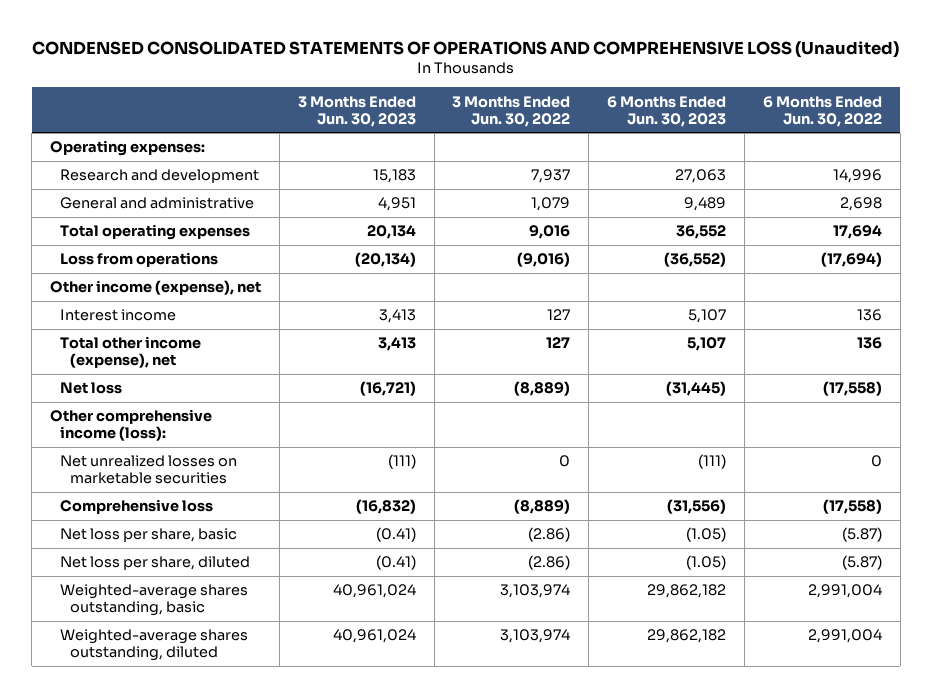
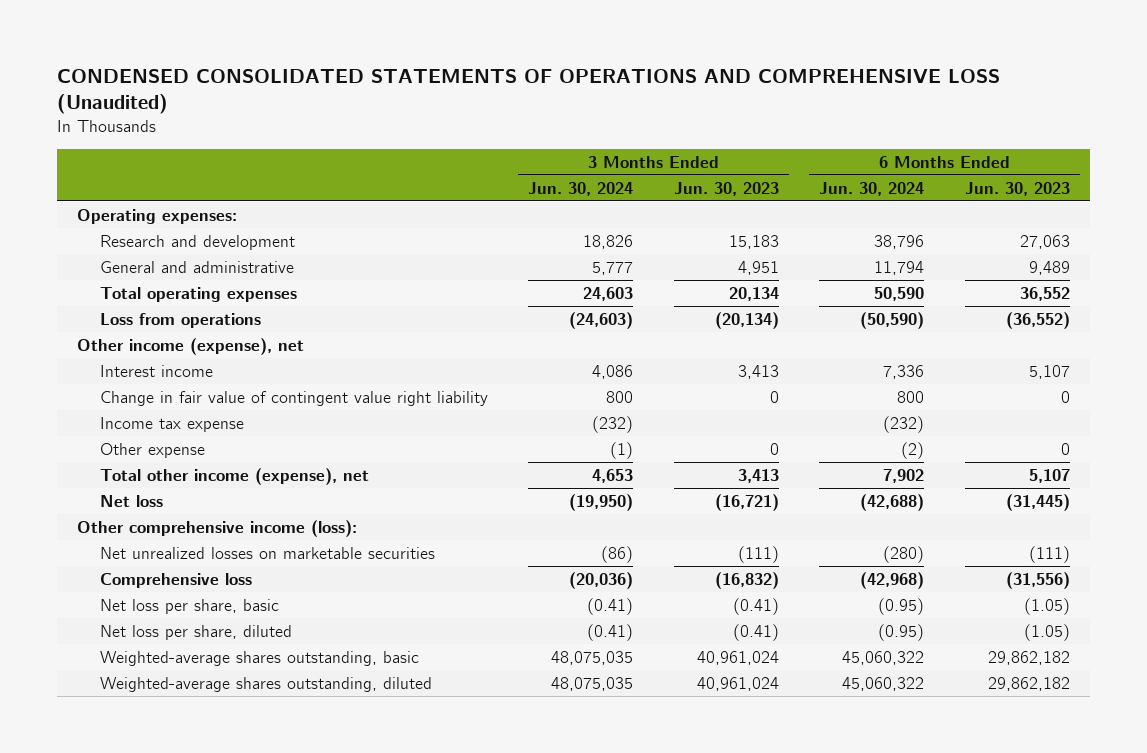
[452,95,571,127] 3 Months Ended Jun. 30, 2022 -> none
[762,95,882,127] 6 Months Ended Jun. 30, 2022 -> none
none -> [528,181,634,196] Jun. 30, 2024
none -> [819,181,925,196] Jun. 30, 2024
none -> [99,390,488,406] Change in fair value of contingent value right liability
none -> [99,416,244,432] Income tax expense
none -> [99,442,205,458] Other expense

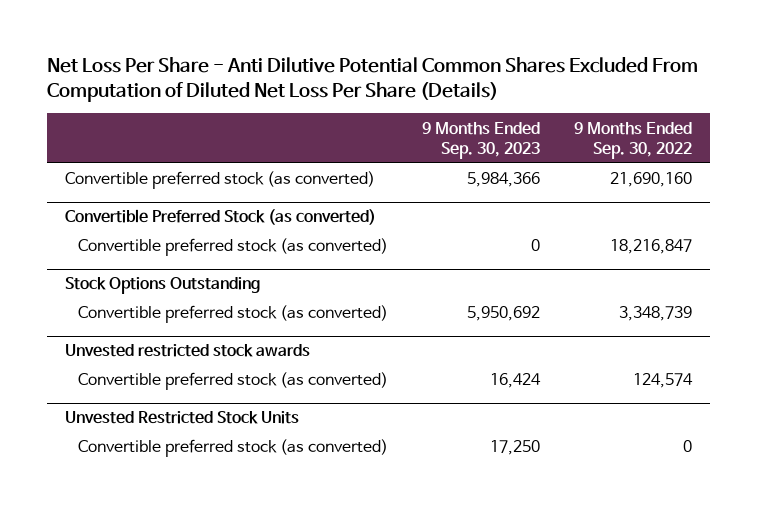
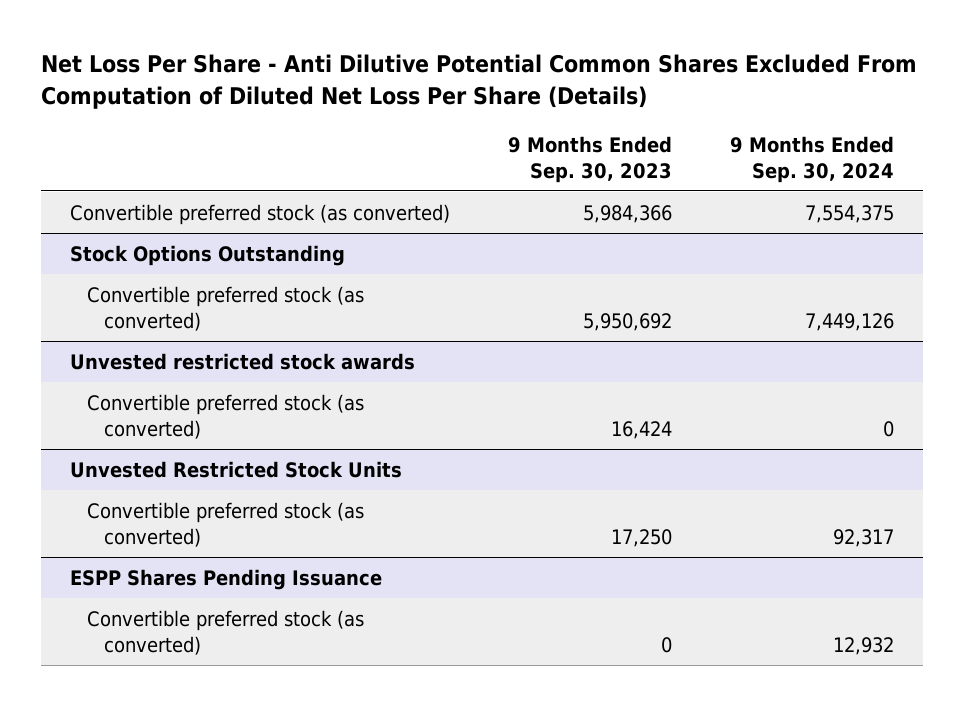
[574,121,693,160] 9 Months Ended Sep. 30, 2022 -> none
none -> [730,135,895,183] 9 Months Ended Sep. 30, 2024
[64,209,376,226] Convertible Preferred Stock (as converted) -> none
[77,238,388,257] Convertible preferred stock (as converted) -> none
none -> [70,568,383,590] ESPP Shares Pending Issuance
none -> [86,609,364,655] Convertible preferred stock (as converted)

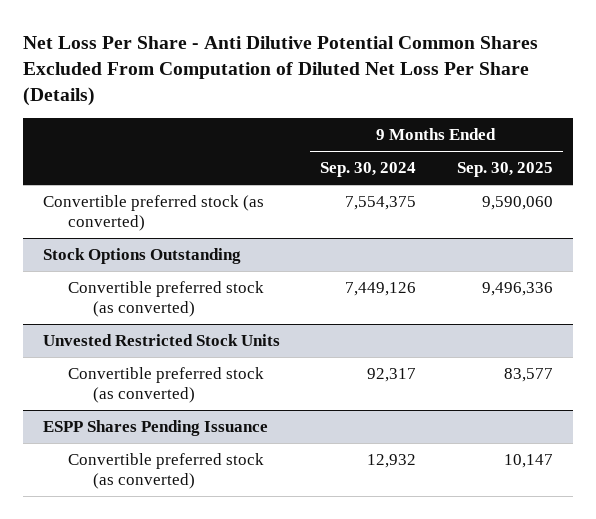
[508,135,673,183] 9 Months Ended Sep. 30, 2023 -> none
none -> [456,162,553,178] Sep. 30, 2025
[70,352,416,370] Unvested restricted stock awards -> none
[86,393,364,439] Convertible preferred stock (as converted) -> none

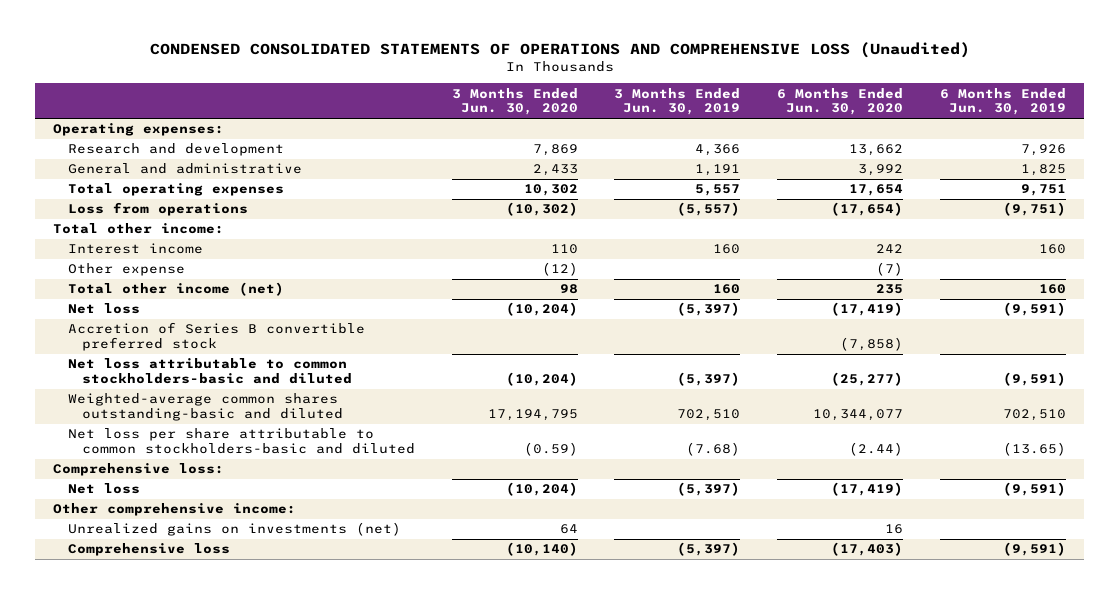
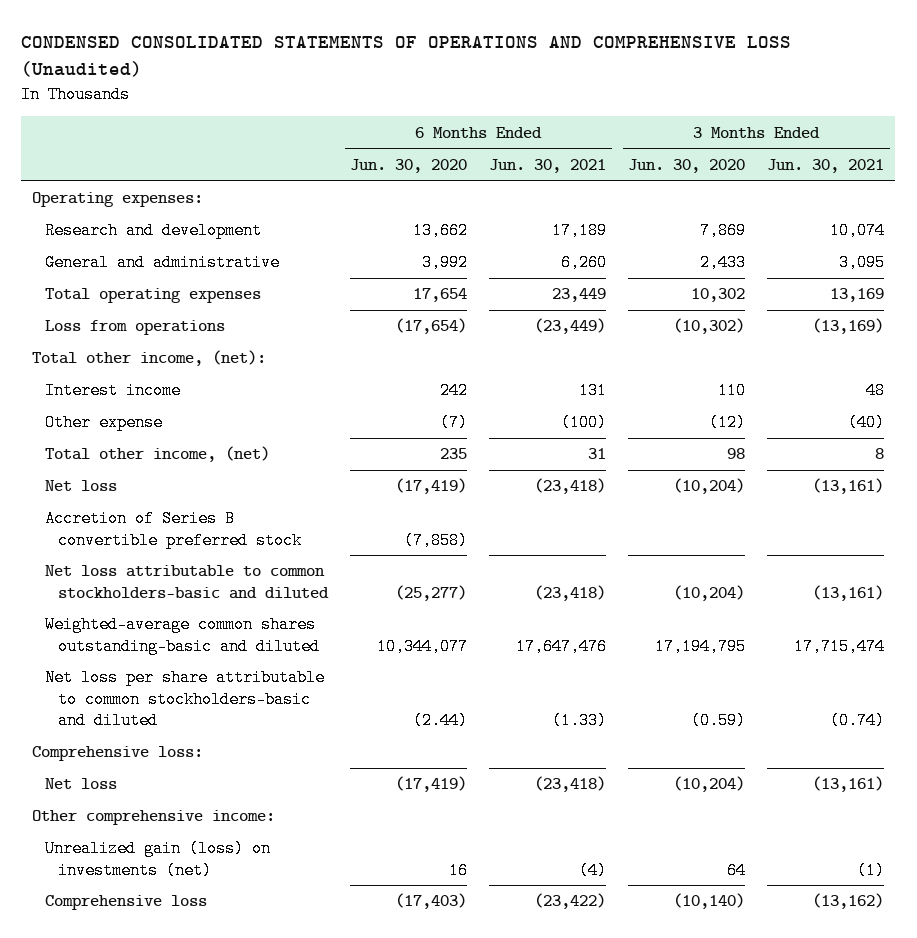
[614,87,741,116] 3 Months Ended Jun. 30, 2019 -> none
[939,87,1066,116] 6 Months Ended Jun. 30, 2019 -> none
none -> [489,158,607,173] Jun. 30, 2021
none -> [767,158,885,173] Jun. 30, 2021
[53,223,225,235] Total other income: -> [32,350,267,367] Total other income, (net):
[67,282,284,297] Total other income (net) -> [45,446,271,463] Total other income, (net)
[67,522,401,537] Unrealized gains on investments (net) -> [45,840,272,879] Unrealized gain (loss) on investments (net)

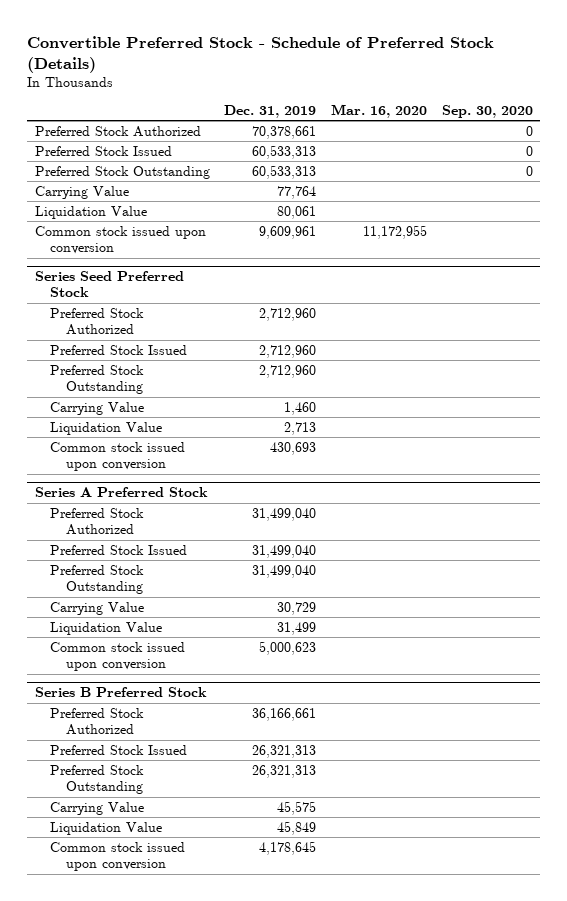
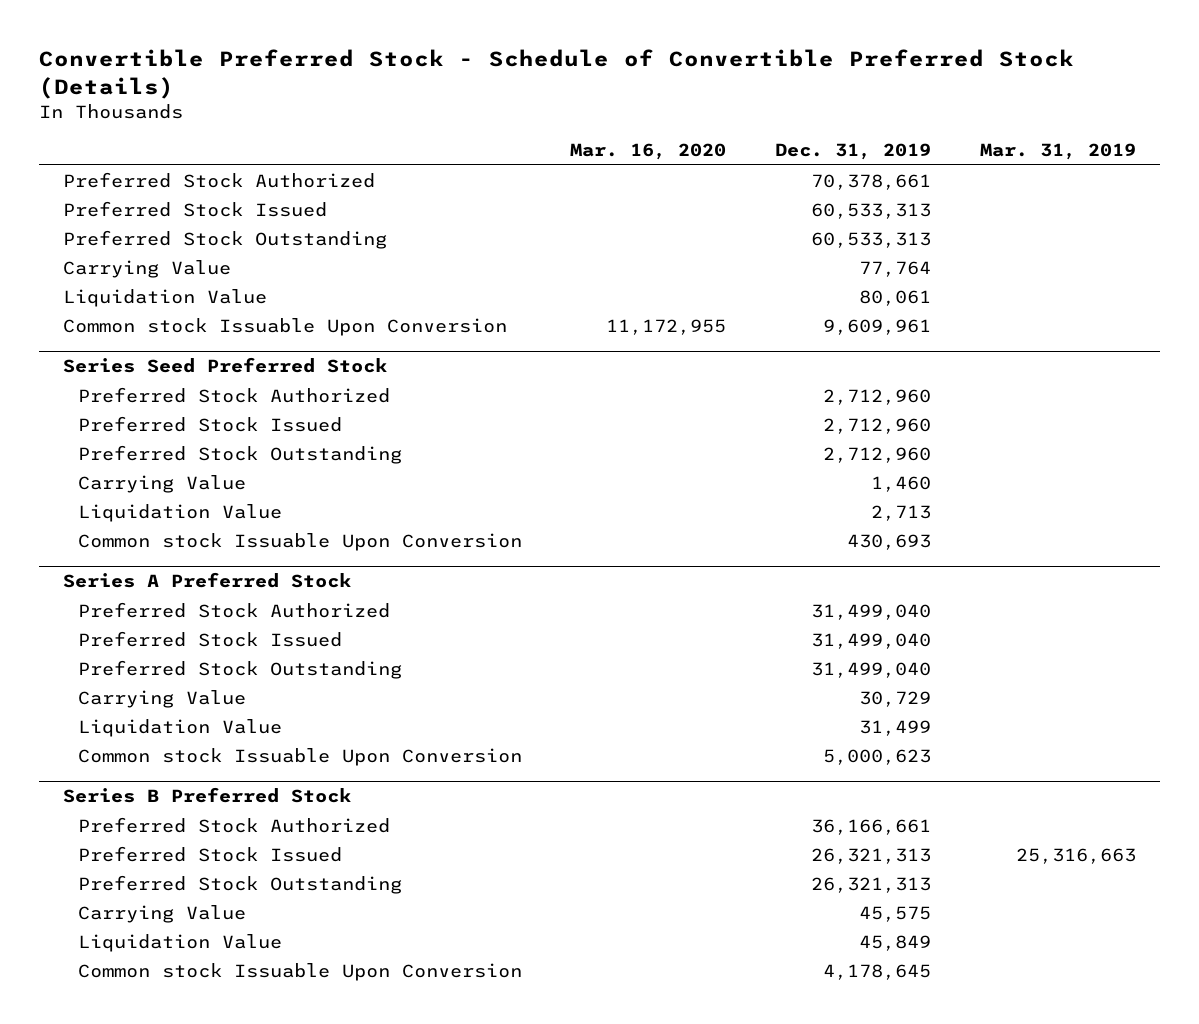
[27,35,495,73] Convertible Preferred Stock - Schedule of Preferred Stock (Details) -> [38,49,1074,99] Convertible Preferred Stock - Schedule of Convertible Preferred Stock (Details)
[441,104,533,118] Sep. 30, 2020 -> none
none -> [979,143,1136,161] Mar. 31, 2019
[34,225,206,255] Common stock issued upon conversion -> [63,317,508,336] Common stock Issuable Upon Conversion
[50,441,186,472] Common stock issued upon conversion -> [77,532,522,551] Common stock Issuable Upon Conversion
[50,641,186,672] Common stock issued upon conversion -> [77,747,522,766] Common stock Issuable Upon Conversion
[50,841,186,872] Common stock issued upon conversion -> [77,962,522,981] Common stock Issuable Upon Conversion

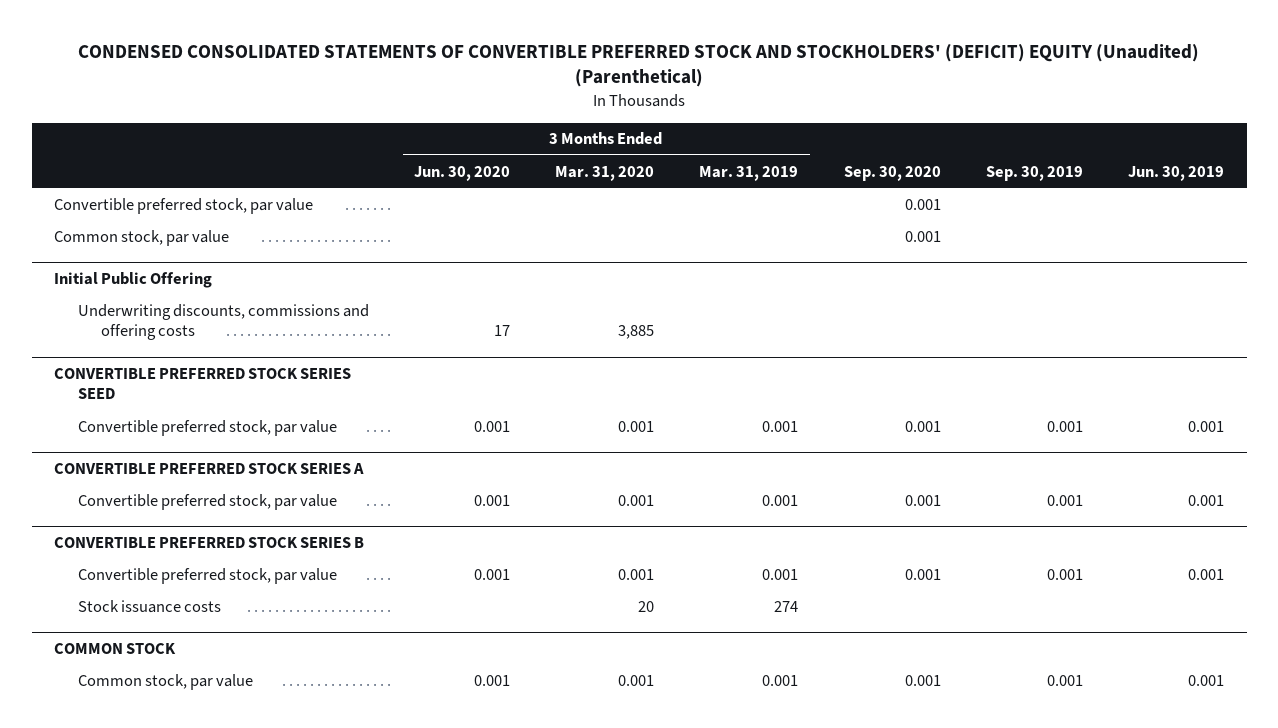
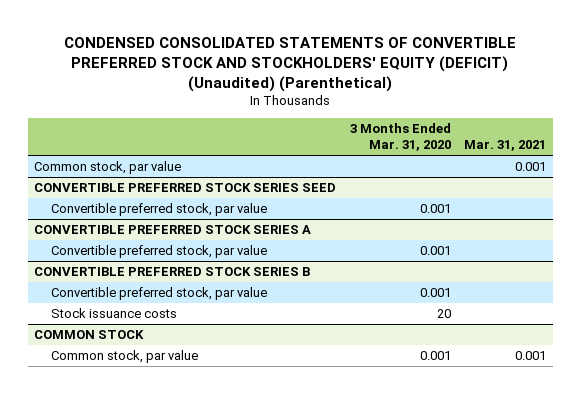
[78,43,1200,88] CONDENSED CONSOLIDATED STATEMENTS OF CONVERTIBLE PREFERRED STOCK AND STOCKHOLDERS' (DEFICIT) EQUITY (Unaudited) (Parenthetical) -> [64,36,517,92] CONDENSED CONSOLIDATED STATEMENTS OF CONVERTIBLE PREFERRED STOCK AND STOCKHOLDERS' EQUITY (DEFICIT) (Unaudited) (Parenthetical)
[414,165,511,181] Jun. 30, 2020 -> none
[699,165,799,181] Mar. 31, 2019 -> none
[843,165,941,181] Sep. 30, 2020 -> none
[985,165,1083,181] Sep. 30, 2019 -> none
[1128,165,1225,181] Jun. 30, 2019 -> none
none -> [463,140,546,152] Mar. 31, 2021
[54,197,314,214] Convertible preferred stock, par value -> none
[54,271,213,288] Initial Public Offering -> none
[77,303,369,340] Underwriting discounts, commissions and offering costs -> none

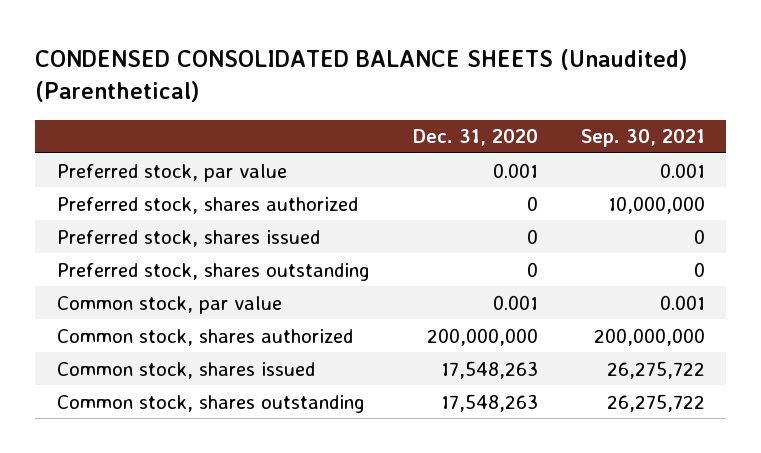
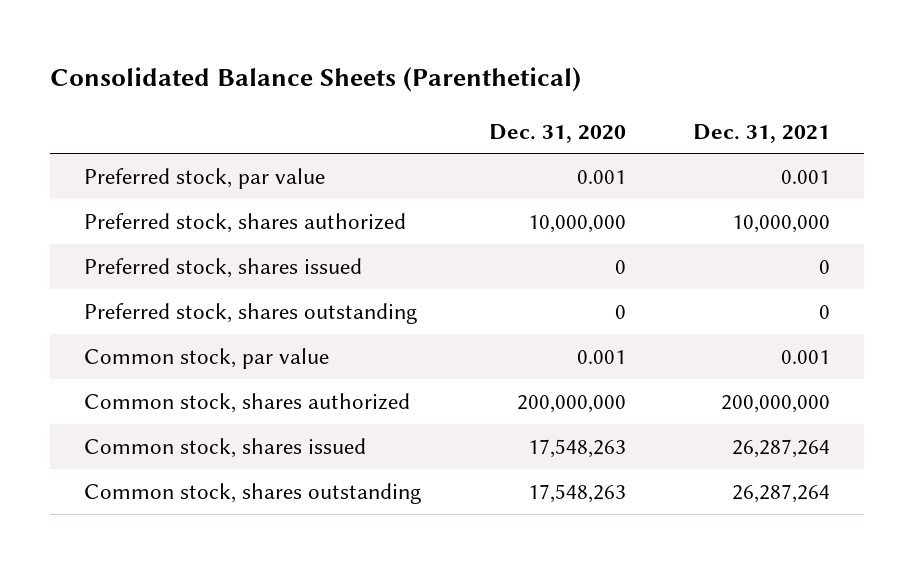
[34,49,687,103] CONDENSED CONSOLIDATED BALANCE SHEETS (Unaudited) (Parenthetical) -> [49,66,581,92] Consolidated Balance Sheets (Parenthetical)
[580,129,705,148] Sep. 30, 2021 -> none
none -> [693,123,831,143] Dec. 31, 2021
[526,195,538,211] 0 -> [527,214,626,233] 10,000,000

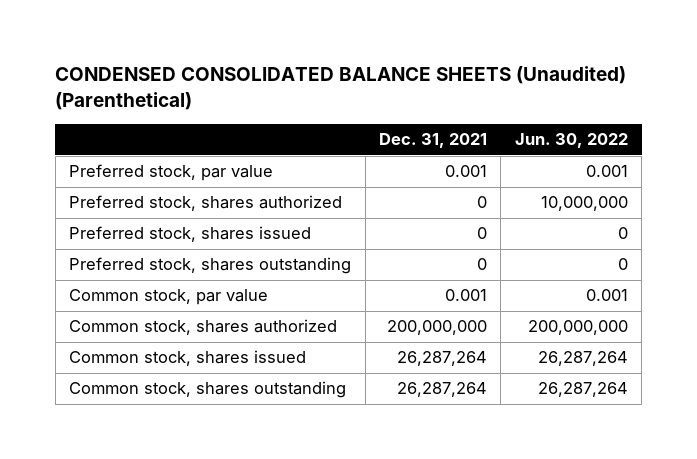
[49,66,581,92] Consolidated Balance Sheets (Parenthetical) -> [55,66,627,111] CONDENSED CONSOLIDATED BALANCE SHEETS (Unaudited) (Parenthetical)
[488,123,626,143] Dec. 31, 2020 -> none
none -> [514,133,628,149] Jun. 30, 2022
[732,214,831,233] 10,000,000 -> [477,196,488,209] 0

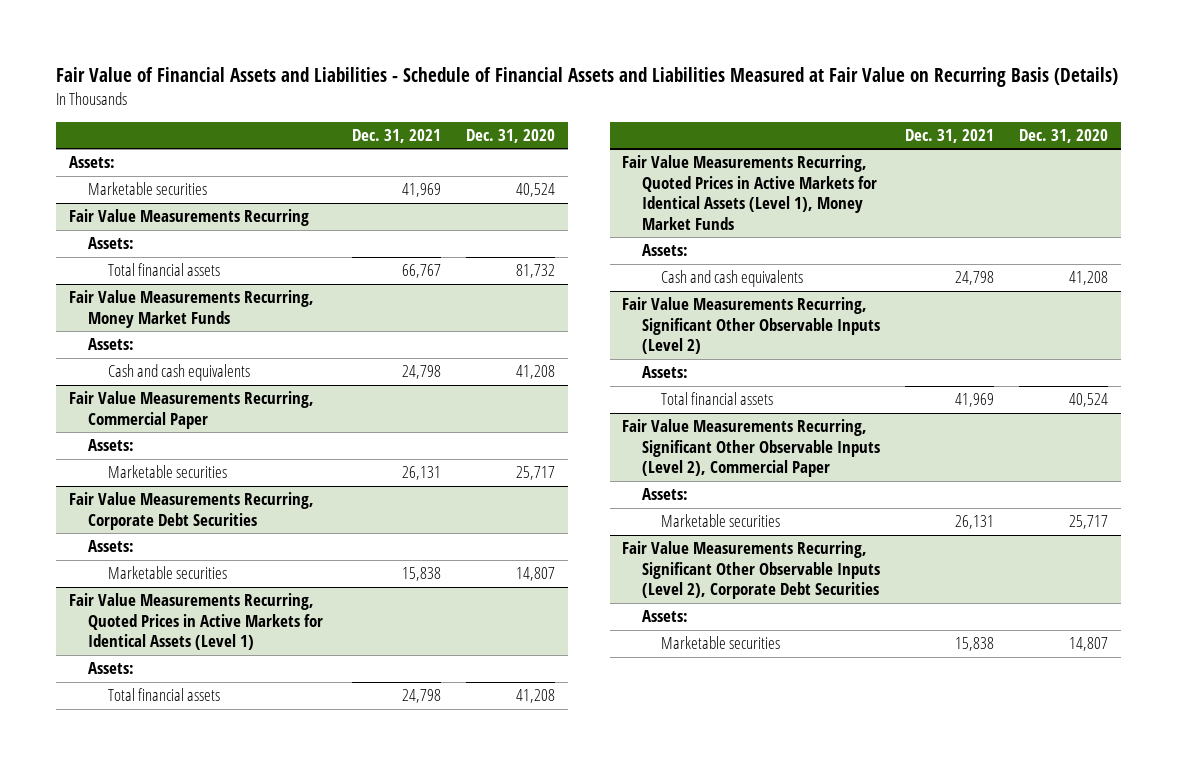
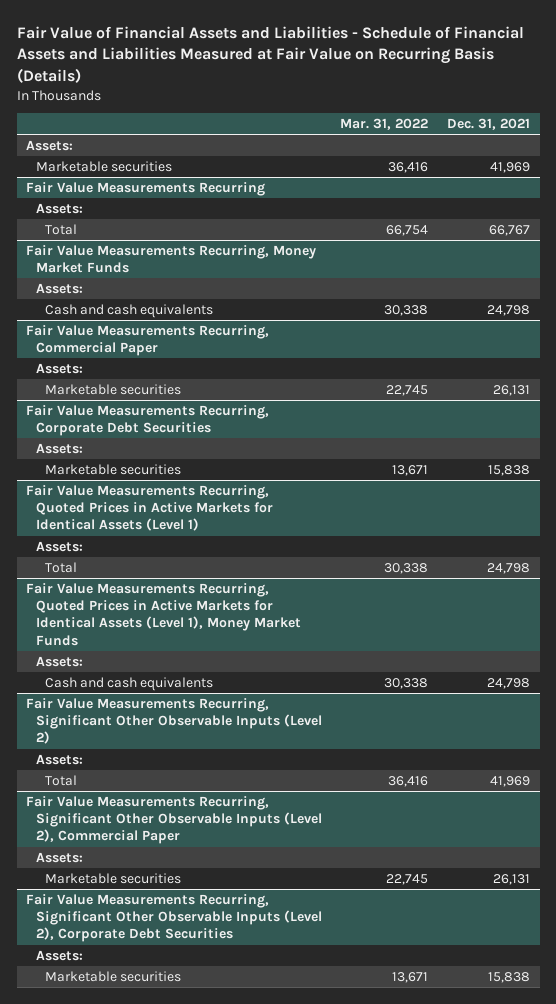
[466,128,556,143] Dec. 31, 2020 -> none
none -> [340,118,429,131] Mar. 31, 2022
[107,263,220,277] Total financial assets -> [45,223,78,235] Total
[107,688,220,702] Total financial assets -> [45,561,78,573] Total
[661,392,774,406] Total financial assets -> [45,774,78,786] Total

